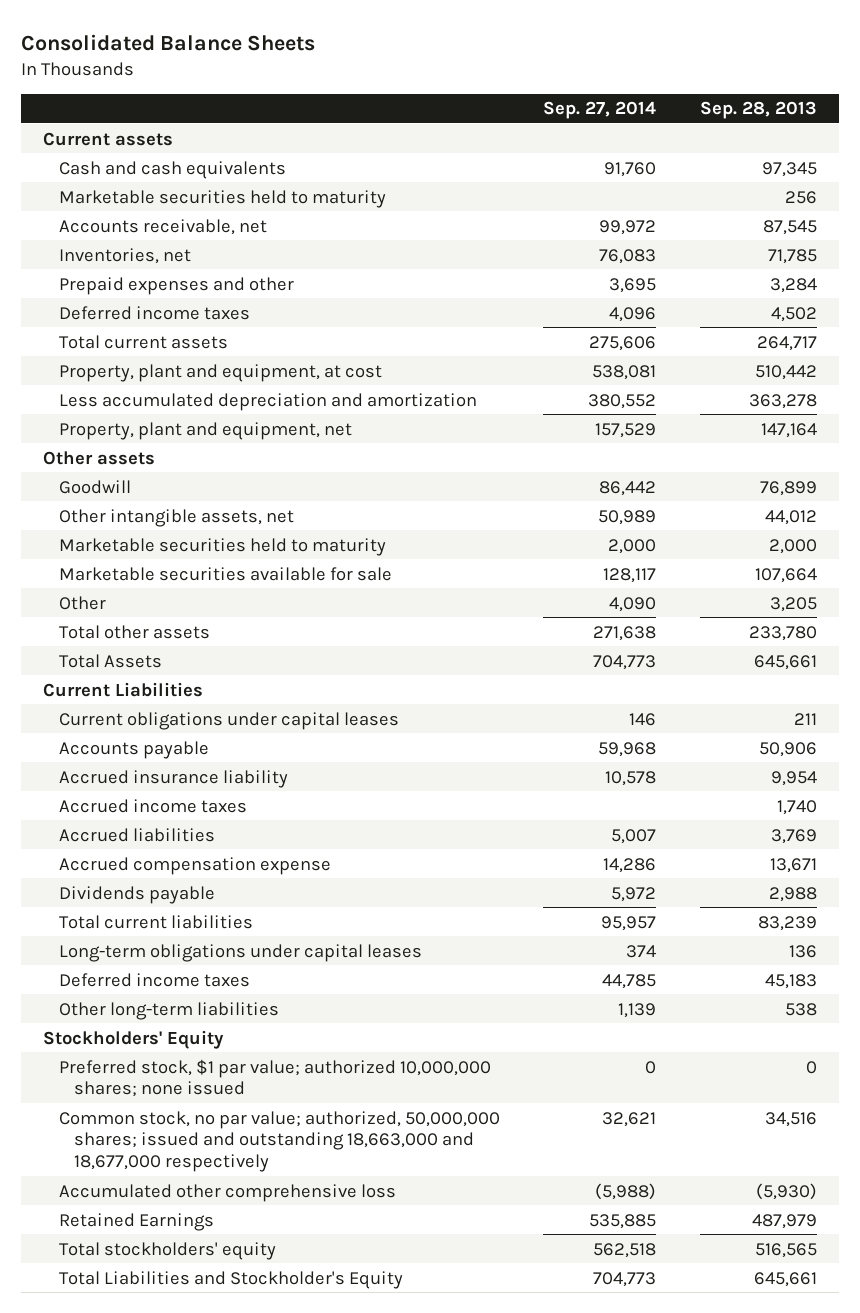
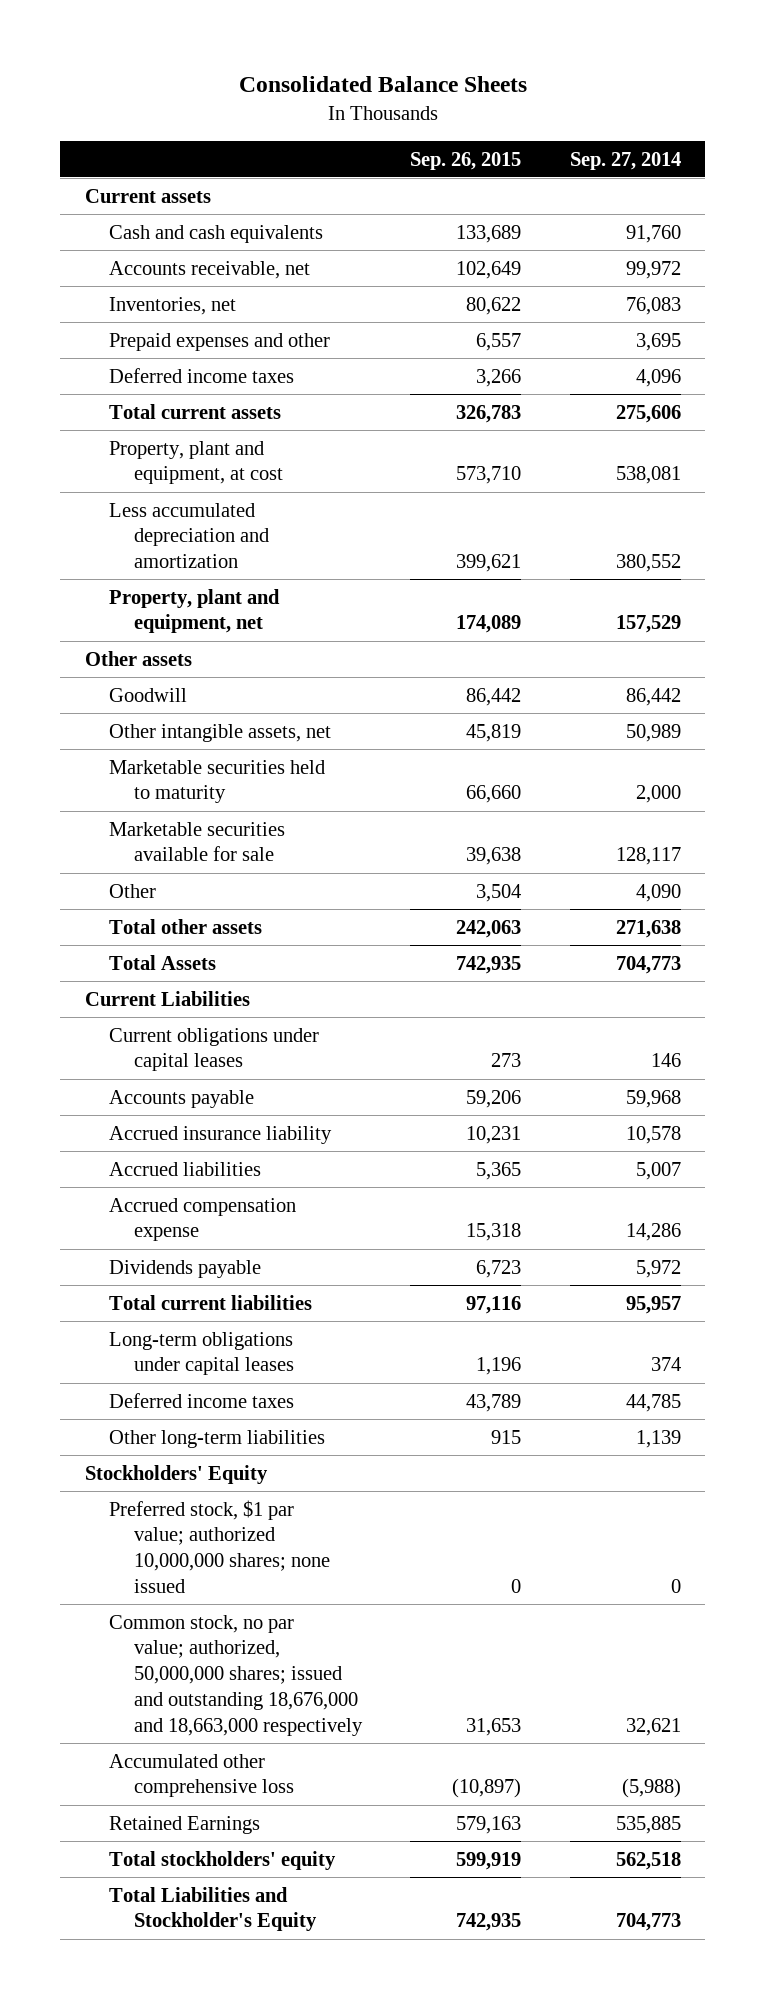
[700,101,818,120] Sep. 28, 2013 -> none
none -> [410,151,522,170] Sep. 26, 2015
[58,189,386,208] Marketable securities held to maturity -> none
[58,798,247,813] Accrued income taxes -> none
[58,1110,500,1173] Common stock, no par value; authorized, 50,000,000 shares; issued and outstanding 18,663,000 and 18,677,000 respectively -> [109,1614,363,1736] Common stock, no par value; authorized, 50,000,000 shares; issued and outstanding 18,676,000 and 18,663,000 respectively

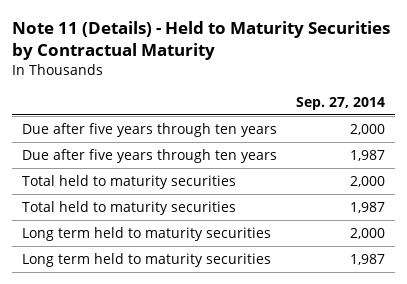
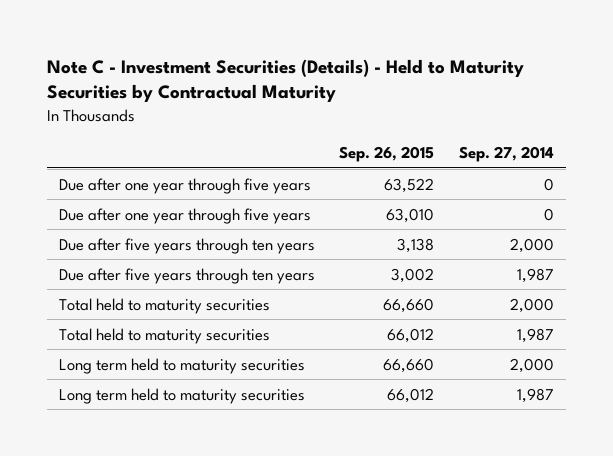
[12,21,391,60] Note 11 (Details) - Held to Maturity Securities by Contractual Maturity -> [46,58,524,103] Note C - Investment Securities (Details) - Held to Maturity Securities by Contractual Maturity
none -> [339,145,435,162] Sep. 26, 2015
none -> [59,177,312,194] Due after one year through five years
none -> [59,207,312,224] Due after one year through five years

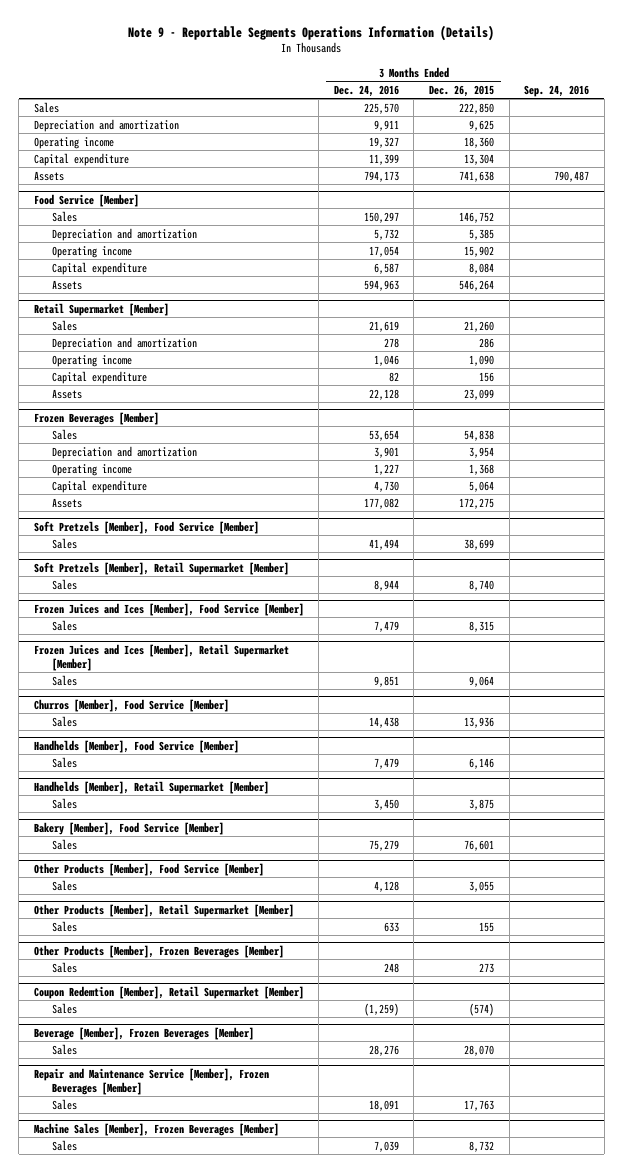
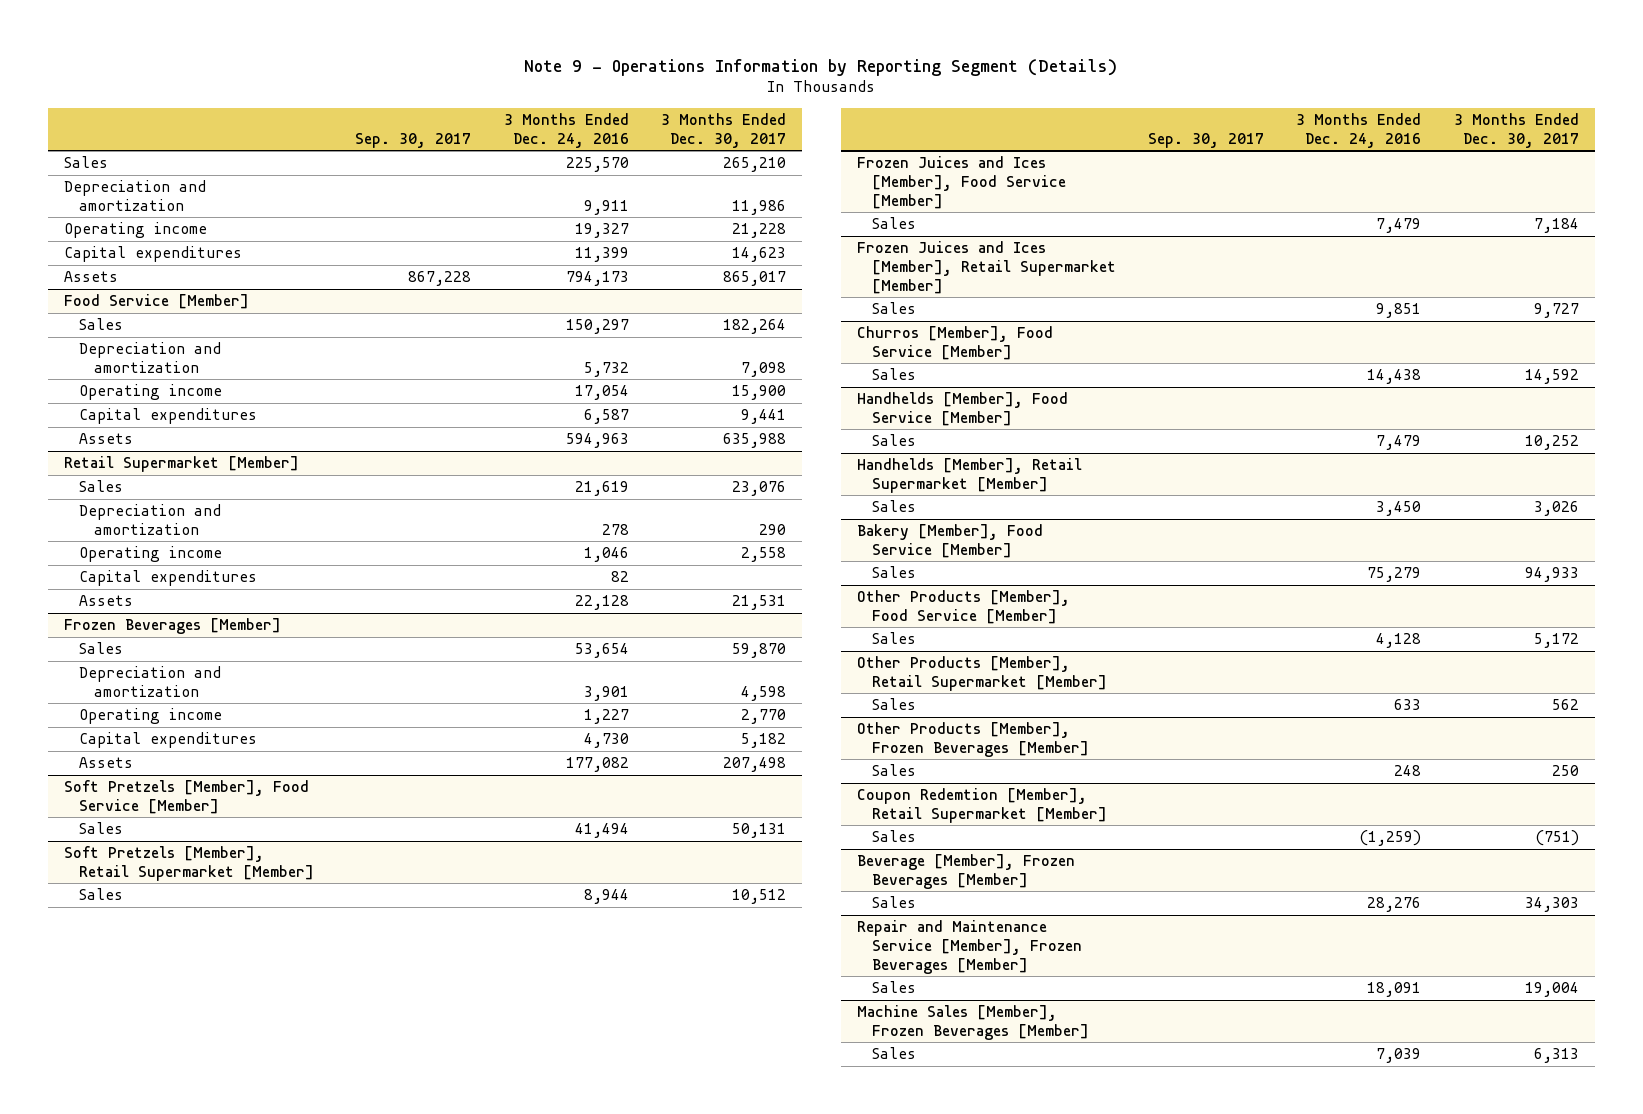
[128,24,495,41] Note 9 - Reportable Segments Operations Information (Details) -> [524,58,1118,76] Note 9 - Operations Information by Reporting Segment (Details)
[428,84,494,97] Dec. 26, 2015 -> none
[524,84,590,97] Sep. 24, 2016 -> none
none -> [355,132,472,148] Sep. 30, 2017
none -> [661,112,787,148] 3 Months Ended Dec. 30, 2017
[33,152,129,166] Capital expenditure -> [64,246,243,263] Capital expenditures
[51,261,147,275] Capital expenditure -> [79,408,258,425] Capital expenditures
[51,370,147,384] Capital expenditure -> none
none -> [79,570,258,587] Capital expenditures
[51,479,147,493] Capital expenditure -> [79,732,258,749] Capital expenditures

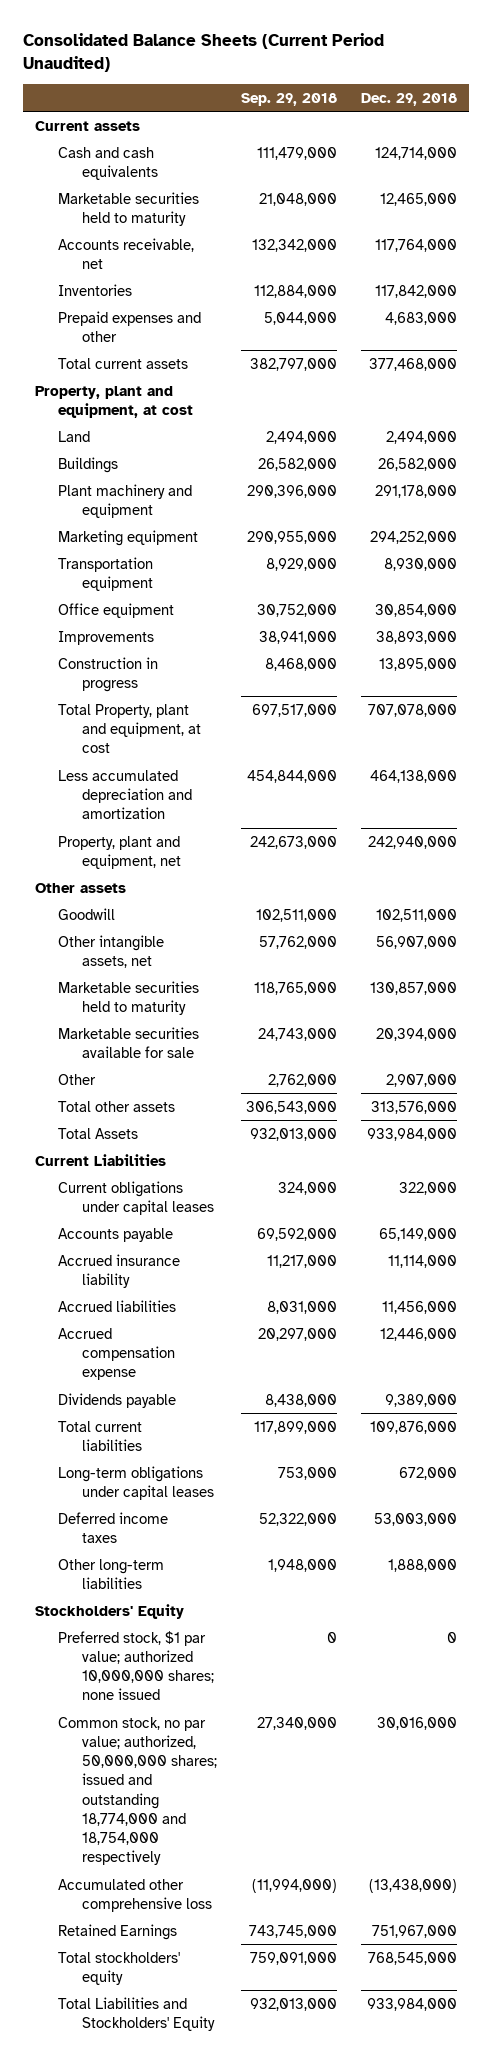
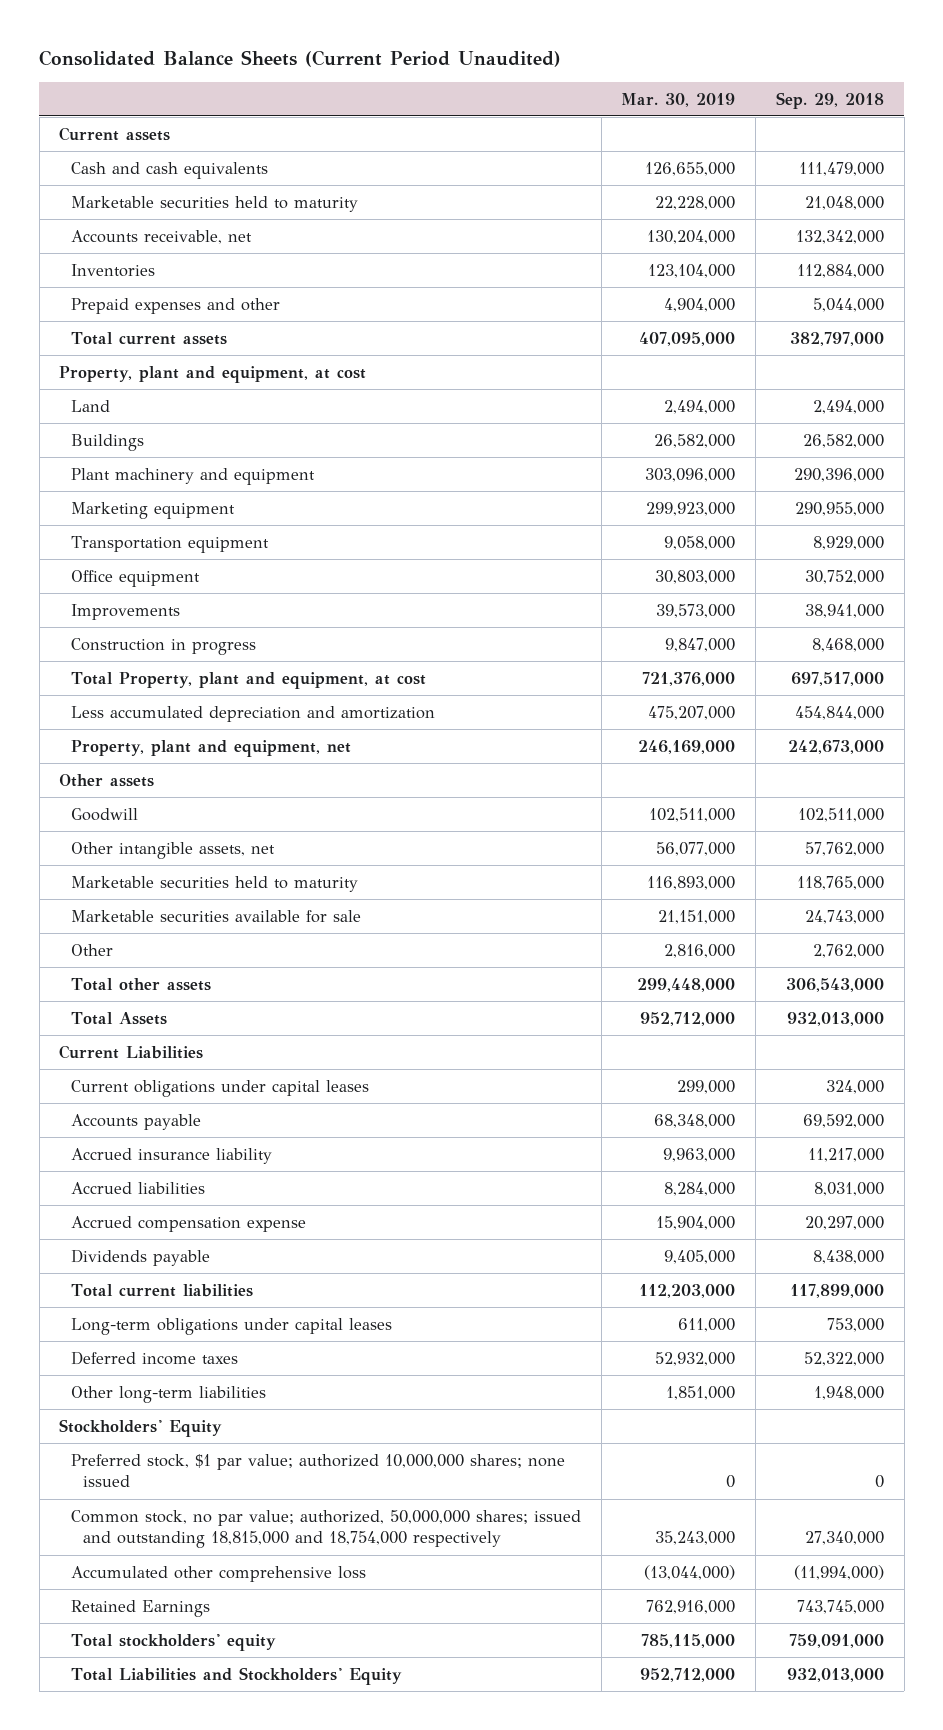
[361,92,458,106] Dec. 29, 2018 -> none
none -> [621,92,736,107] Mar. 30, 2019
[58,1716,217,1866] Common stock, no par value; authorized, 50,000,000 shares; issued and outstanding 18,774,000 and 18,754,000 respectively -> [71,1509,582,1549] Common stock, no par value; authorized, 50,000,000 shares; issued and outstanding 18,815,000 and 18,754,000 respectively

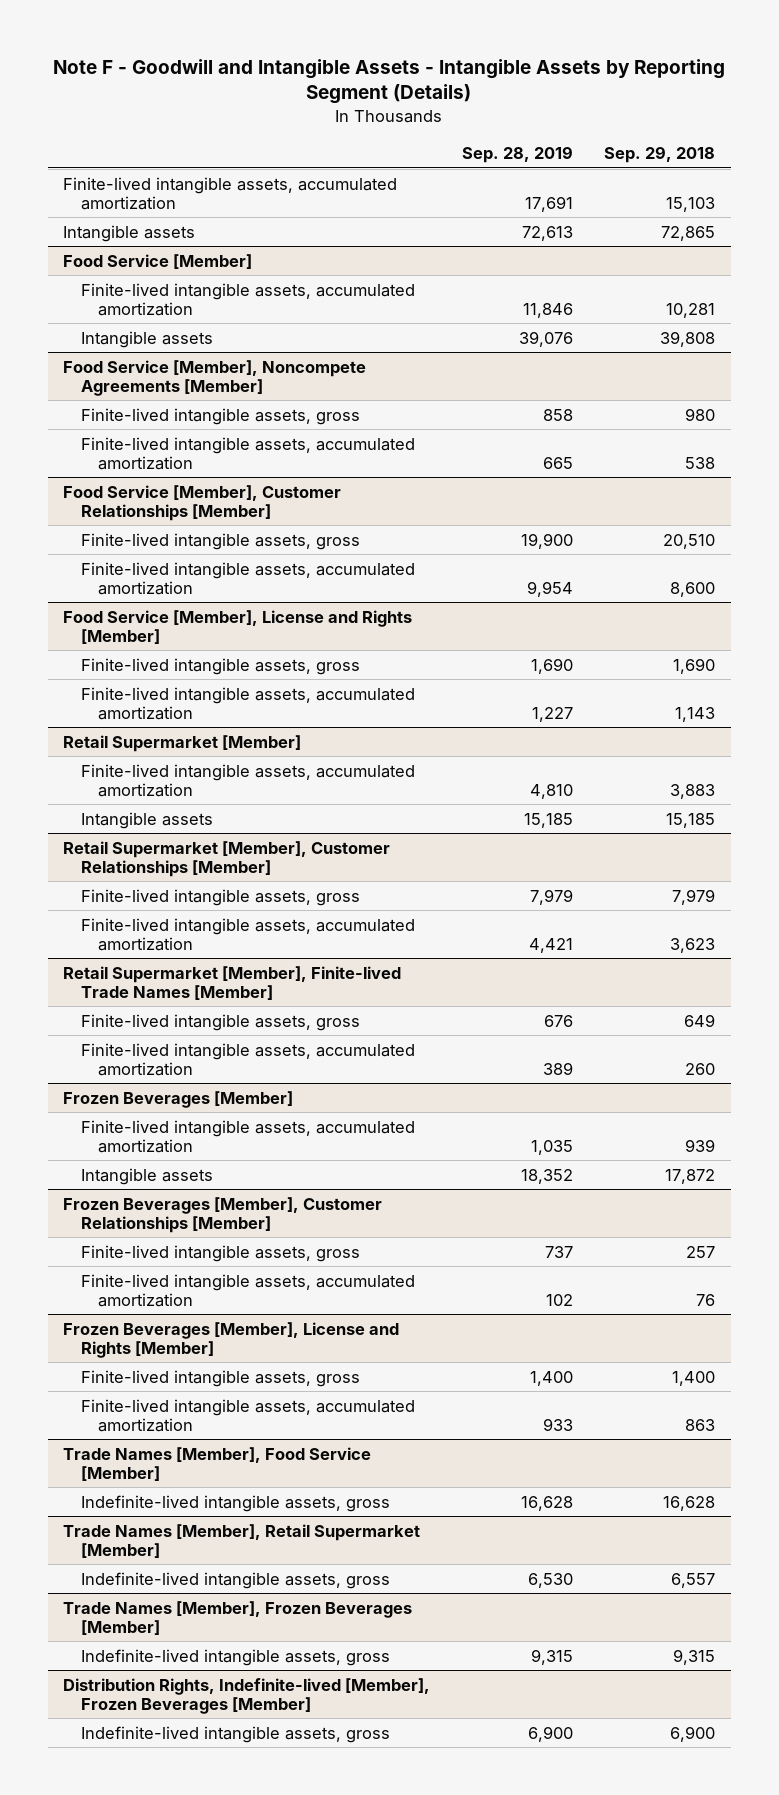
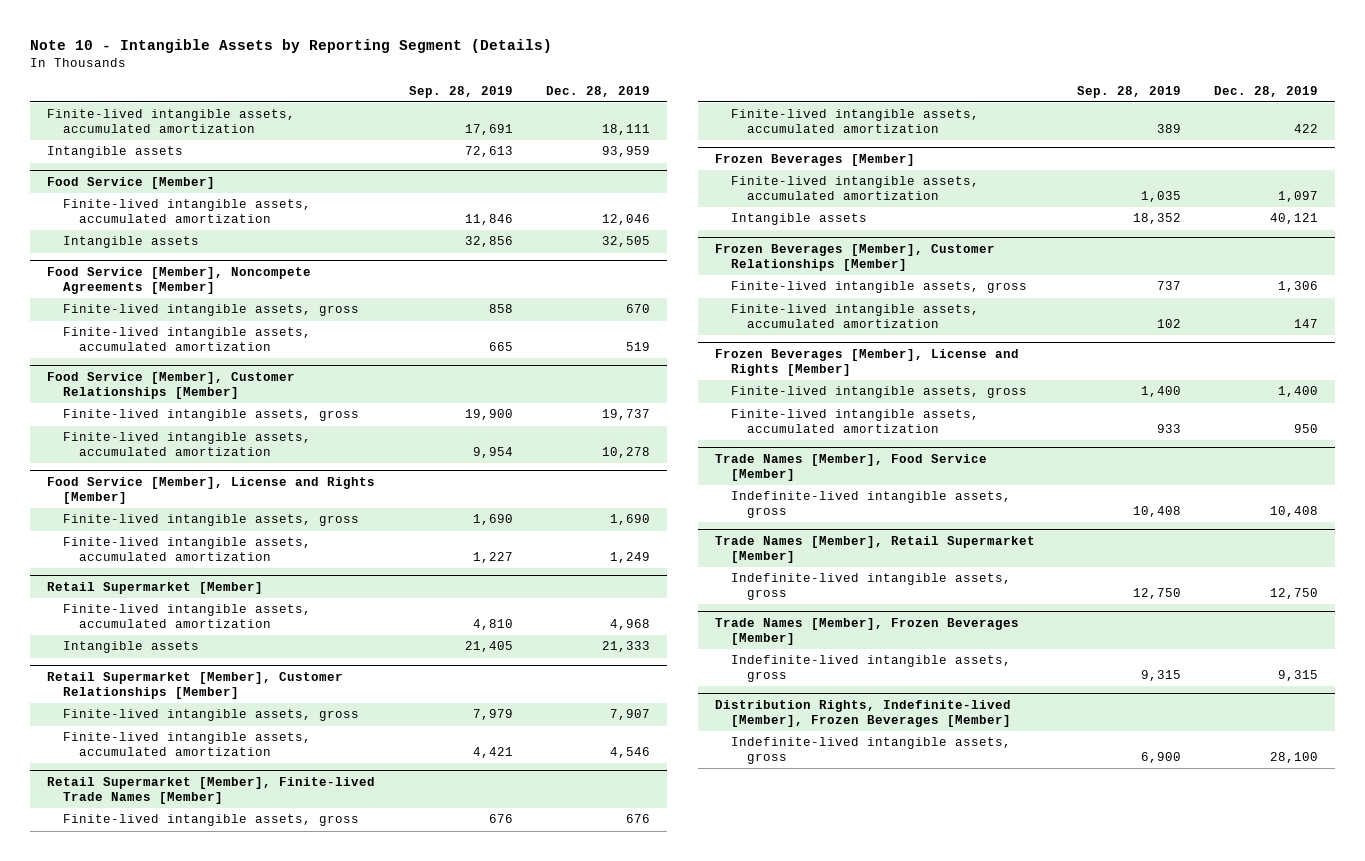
[53,58,726,105] Note F - Goodwill and Intangible Assets - Intangible Assets by Reporting Segment (Details) -> [30,38,553,53] Note 10 - Intangible Assets by Reporting Segment (Details)
[604,146,716,164] Sep. 29, 2018 -> none
none -> [546,85,651,97] Dec. 28, 2019
[518,330,573,347] 39,076 -> [464,236,513,248] 32,856
[523,812,573,828] 15,185 -> [464,641,513,653] 21,405
[520,1495,573,1511] 16,628 -> [1132,506,1181,518] 10,408
[527,1572,573,1588] 6,530 -> [1132,588,1181,600] 12,750

